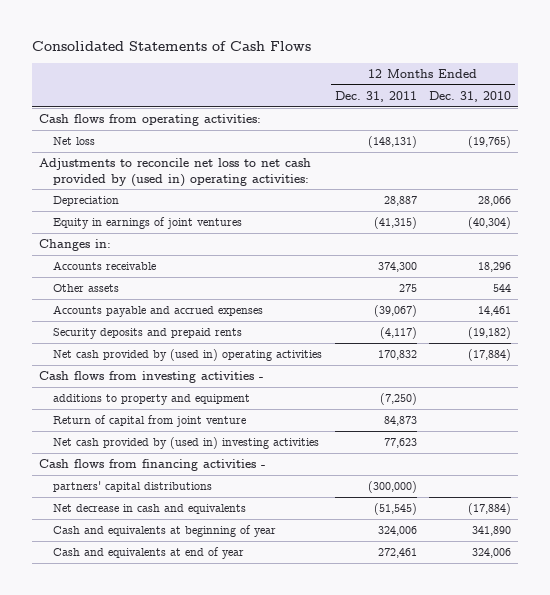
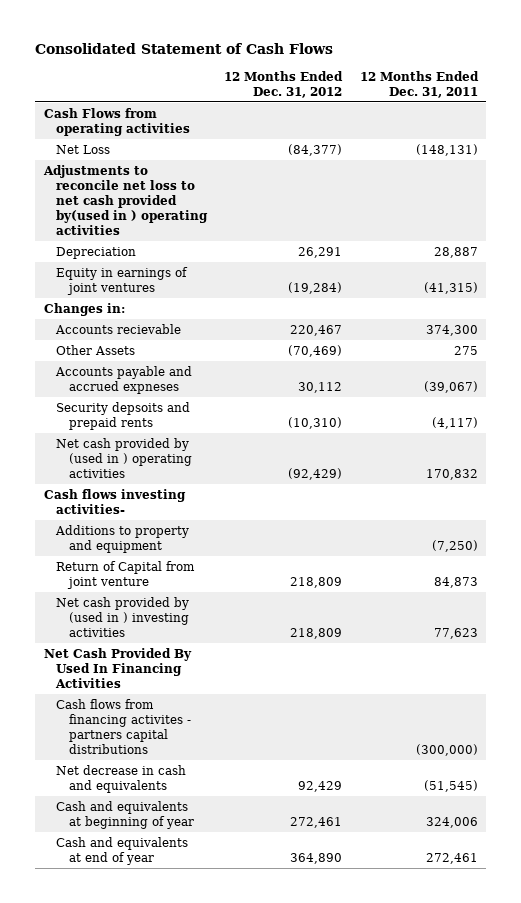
[32,41,312,52] Consolidated Statements of Cash Flows -> [34,42,333,54] Consolidated Statement of Cash Flows
[429,90,512,102] Dec. 31, 2010 -> none
none -> [224,70,344,98] 12 Months Ended Dec. 31, 2012
[38,113,261,126] Cash flows from operating activities: -> [43,107,191,136] Cash Flows from operating activities
[52,136,95,145] Net loss -> [56,144,111,154] Net Loss
[38,157,311,187] Adjustments to reconcile net loss to net cash provided by (used in) operating activities: -> [42,164,209,235] Adjustments to reconcile net loss to net cash provided by(used in ) operating activities
[52,260,156,270] Accounts receivable -> [55,323,182,334] Accounts recievable
[52,283,119,292] Other assets -> [56,344,136,355] Other Assets
[52,304,263,317] Accounts payable and accrued expenses -> [55,365,193,394] Accounts payable and accrued expneses
[52,327,242,339] Security deposits and prepaid rents -> [56,401,191,430] Security depsoits and prepaid rents
[52,348,322,361] Net cash provided by (used in) operating activities -> [56,437,192,478] Net cash provided by (used in ) operating activities
[38,370,264,383] Cash flows from investing activities - -> [43,488,186,514] Cash flows investing activities-
[52,393,250,405] additions to property and equipment -> [55,524,190,553] Additions to property and equipment
[52,414,246,427] Return of capital from joint venture -> [56,560,196,589] Return of Capital from joint venture
[52,436,319,449] Net cash provided by (used in) investing activities -> [56,596,190,637] Net cash provided by (used in ) investing activities
[38,458,266,471] Cash flows from financing activities - -> [43,647,192,688] Net Cash Provided By Used In Financing Activities
[52,480,212,492] partners' capital distributions -> [56,698,191,754] Cash flows from financing activites - partners capital distributions

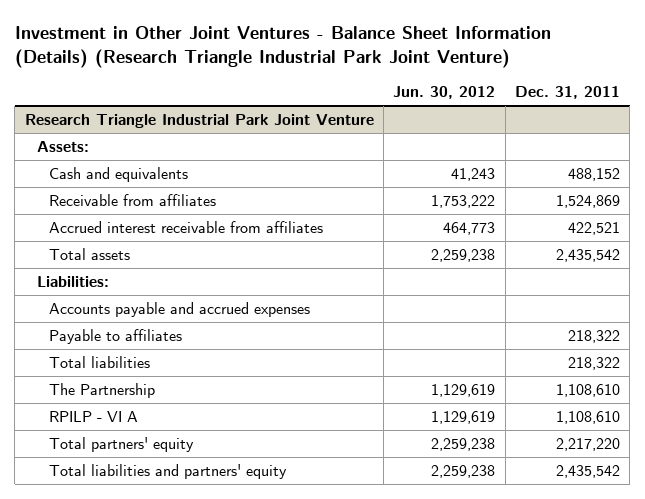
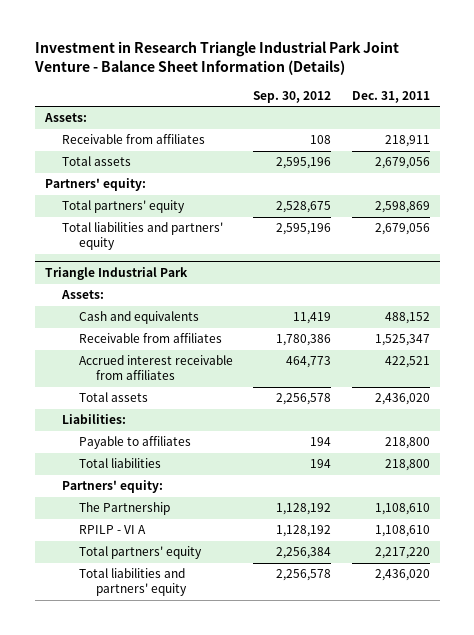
[14,25,551,68] Investment in Other Joint Ventures - Balance Sheet Information (Details) (Research Triangle Industrial Park Joint Venture) -> [33,41,399,76] Investment in Research Triangle Industrial Park Joint Venture - Balance Sheet Information (Details)
[393,86,496,100] Jun. 30, 2012 -> none
none -> [253,90,332,103] Sep. 30, 2012
[24,113,374,128] Research Triangle Industrial Park Joint Venture -> none
none -> [62,134,206,145] Receivable from affiliates
none -> [62,156,132,167] Total assets
none -> [44,178,146,192] Partners' equity:
none -> [62,200,186,214] Total partners' equity
none -> [62,222,224,251] Total liabilities and partners' equity
none -> [44,266,188,280] Triangle Industrial Park
none -> [61,290,105,300] Assets:
[556,194,621,208] 1,524,869 -> [374,334,430,347] 1,525,347
[556,248,621,262] 2,435,542 -> [374,393,430,406] 2,436,020
[49,301,311,317] Accounts payable and accrued expenses -> none
[568,329,621,343] 218,322 -> [384,437,430,450] 218,800
[568,356,621,370] 218,322 -> [384,459,430,472] 218,800
none -> [62,480,164,494] Partners' equity:
[556,464,621,478] 2,435,542 -> [374,569,430,582] 2,436,020

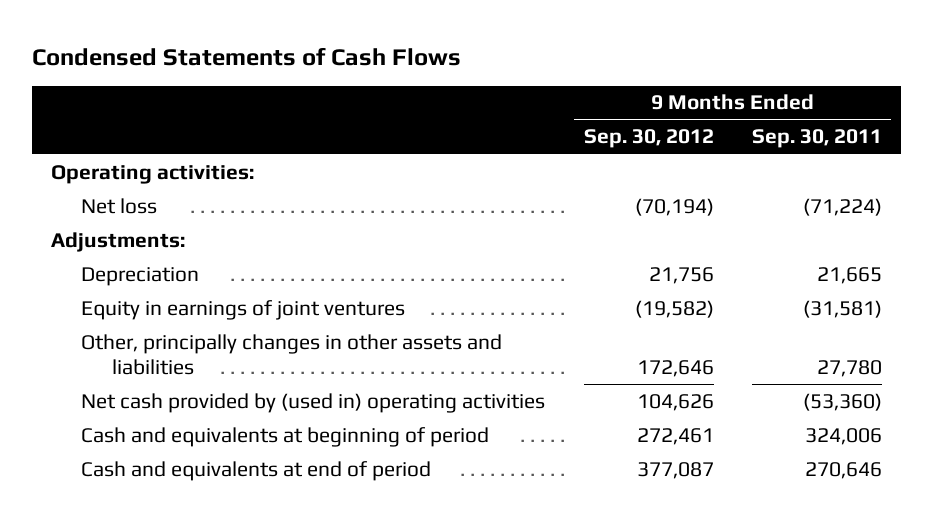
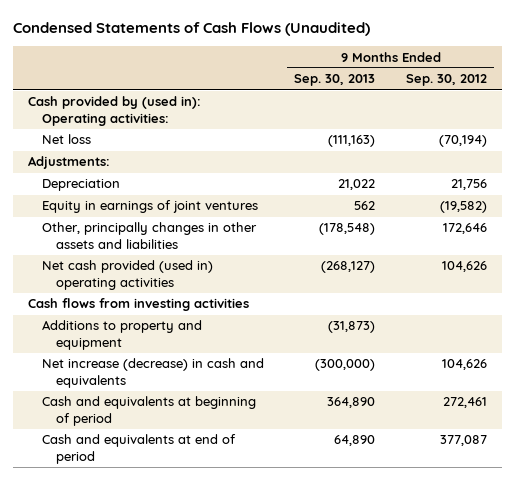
[31,46,461,66] Condensed Statements of Cash Flows -> [12,22,370,37] Condensed Statements of Cash Flows (Unaudited)
[751,129,882,149] Sep. 30, 2011 -> none
none -> [294,74,376,87] Sep. 30, 2013
[50,164,254,184] Operating activities: -> [28,96,202,126] Cash provided by (used in): Operating activities:
[81,392,546,413] Net cash provided by (used in) operating activities -> [41,260,213,290] Net cash provided (used in) operating activities
none -> [28,298,250,312] Cash flows from investing activities
none -> [41,320,202,350] Additions to property and equipment
none -> [41,358,264,388] Net increase (decrease) in cash and equivalents

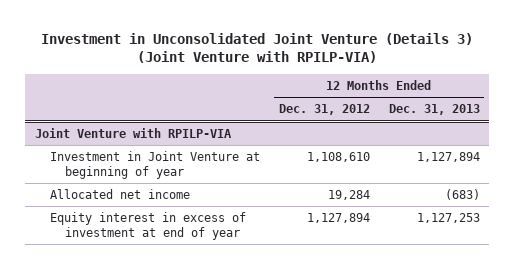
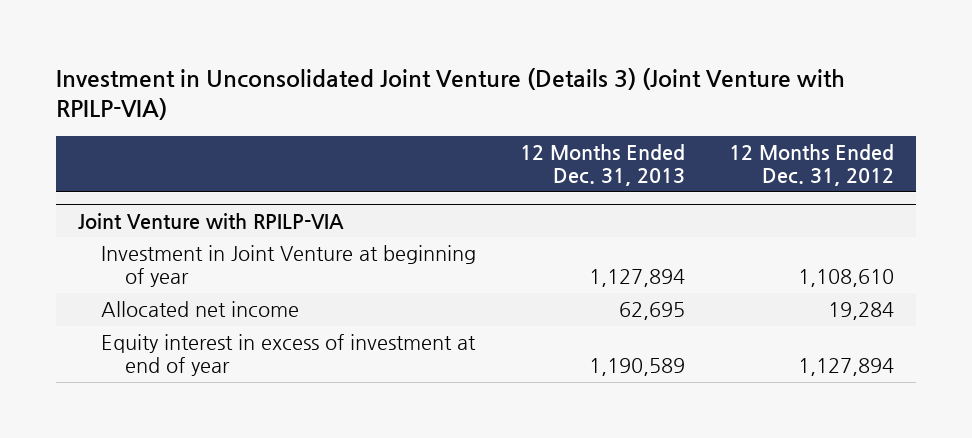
[444,189,480,201] (683) -> [618,302,685,321] 62,695
[416,213,480,224] 1,127,253 -> [588,358,685,377] 1,190,589

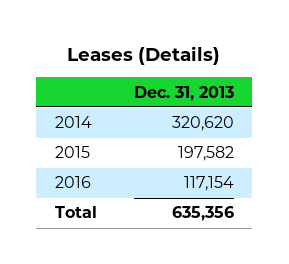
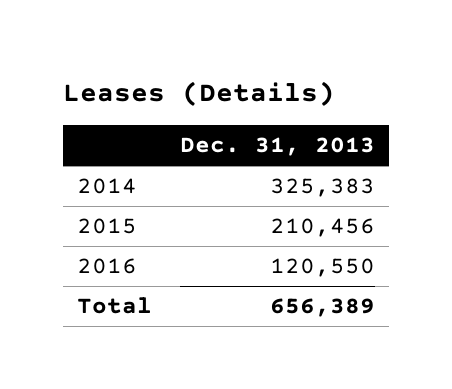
[171,116,234,132] 320,620 -> [269,178,375,198] 325,383
[177,146,234,162] 197,582 -> [269,218,375,238] 210,456
[183,176,234,192] 117,154 -> [269,258,375,278] 120,550
[171,206,234,222] 635,356 -> [269,298,375,318] 656,389

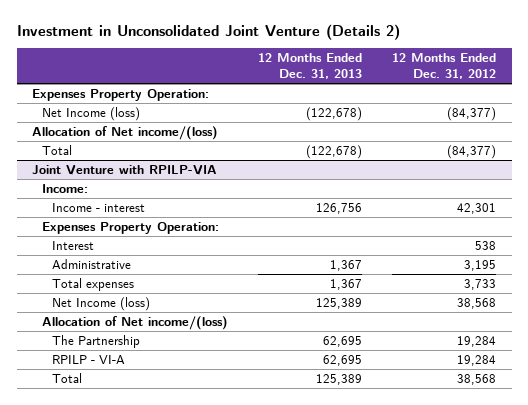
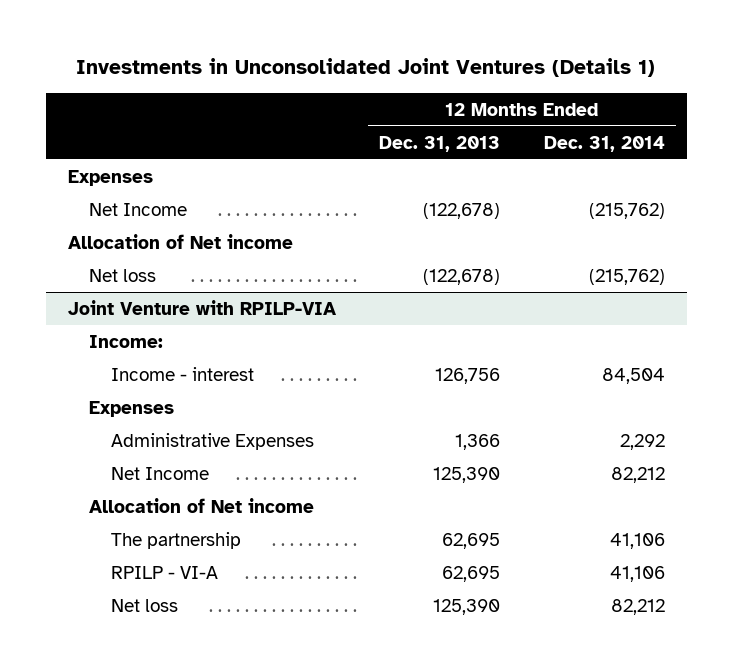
[16,23,400,40] Investment in Unconsolidated Joint Venture (Details 2) -> [76,58,656,78] Investments in Unconsolidated Joint Ventures (Details 1)
[392,53,497,80] 12 Months Ended Dec. 31, 2012 -> none
none -> [543,135,665,152] Dec. 31, 2014
[31,88,209,101] Expenses Property Operation: -> [67,169,153,186] Expenses
[41,106,140,121] Net Income (loss) -> [89,202,188,216] Net Income
[31,125,218,140] Allocation of Net income/(loss) -> [67,233,293,249] Allocation of Net income
[41,144,72,155] Total -> [89,268,157,282] Net loss
[52,240,95,250] Interest -> none
[52,277,135,291] Total expenses -> none
[41,221,219,234] Expenses Property Operation: -> [89,400,175,417] Expenses
[52,258,132,269] Administrative -> [111,432,315,450] Administrative Expenses
[330,259,363,271] 1,367 -> [455,433,501,450] 1,366
[52,296,151,311] Net Income (loss) -> [111,466,210,480] Net Income
[316,297,363,309] 125,389 -> [433,466,501,483] 125,390
[41,315,228,330] Allocation of Net income/(loss) -> [89,497,315,513] Allocation of Net income
[52,334,141,348] The Partnership -> [111,531,242,549] The partnership
[52,372,83,383] Total -> none
none -> [111,598,179,612] Net loss

